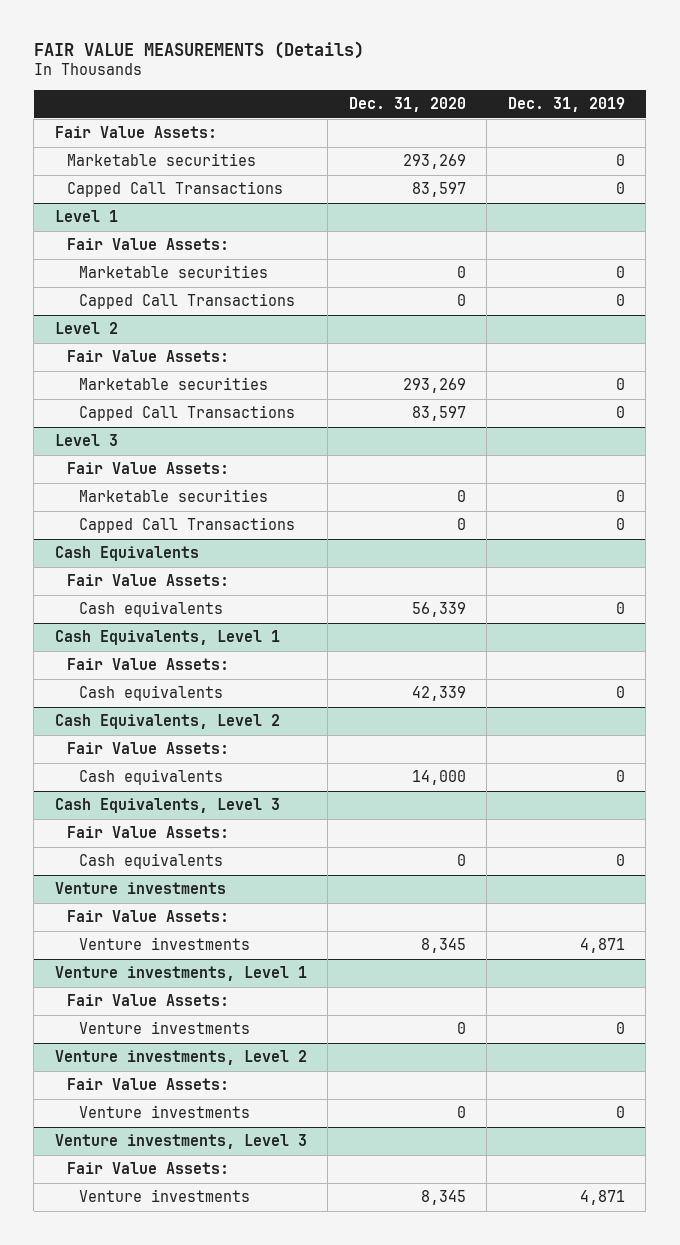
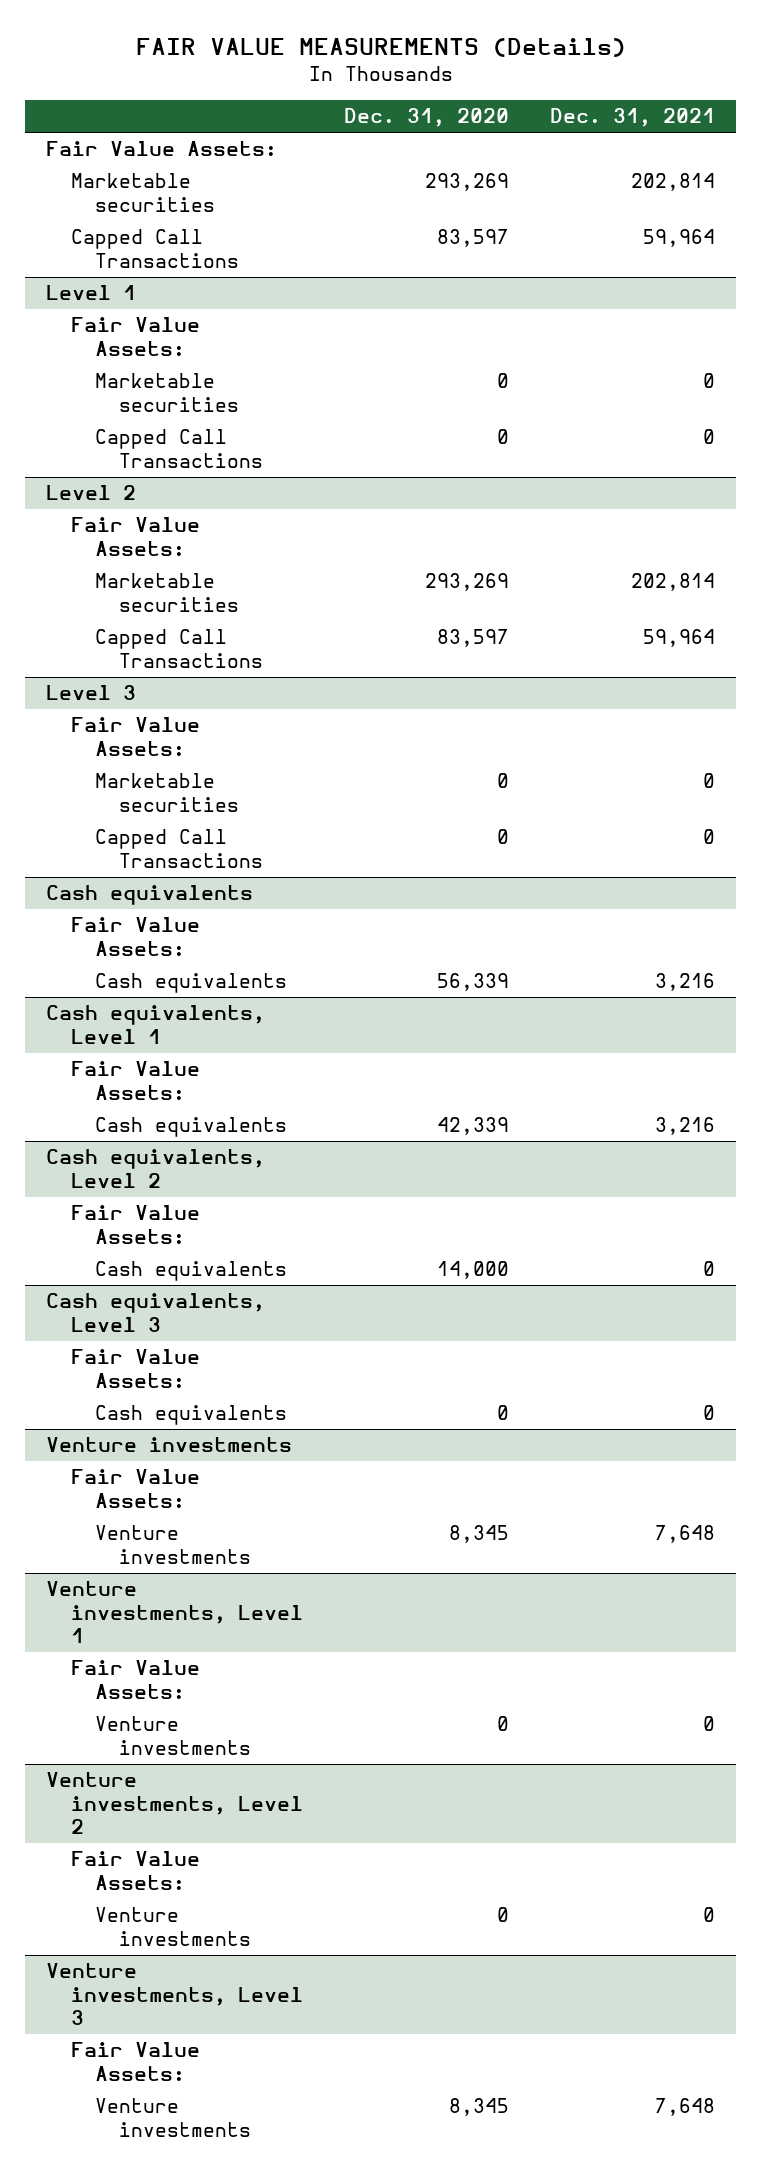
[507,96,625,112] Dec. 31, 2019 -> none
none -> [550,108,716,128] Dec. 31, 2021
[54,546,199,562] Cash Equivalents -> [46,885,254,906] Cash equivalents
[54,630,280,646] Cash Equivalents, Level 1 -> [46,1005,266,1044] Cash equivalents, Level 1
[54,714,280,730] Cash Equivalents, Level 2 -> [46,1149,266,1188] Cash equivalents, Level 2
[54,798,280,814] Cash Equivalents, Level 3 -> [46,1293,266,1332] Cash equivalents, Level 3

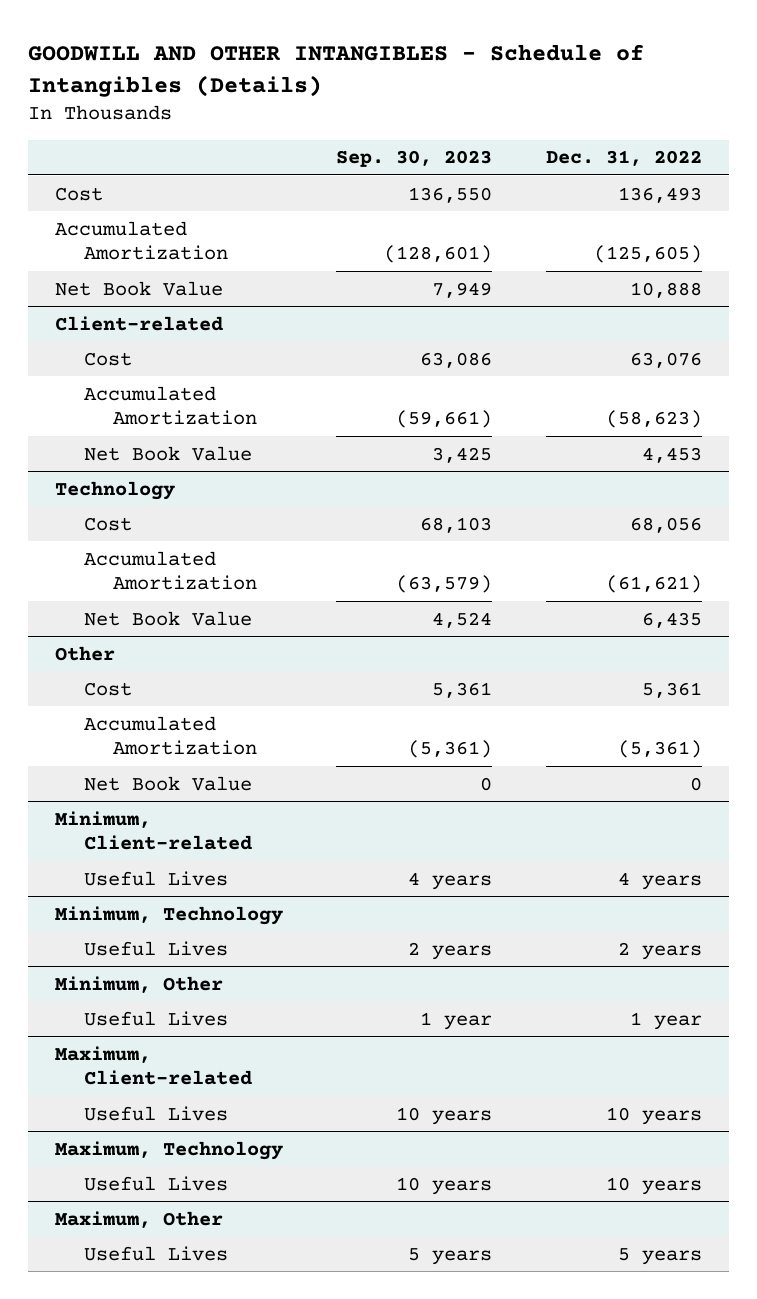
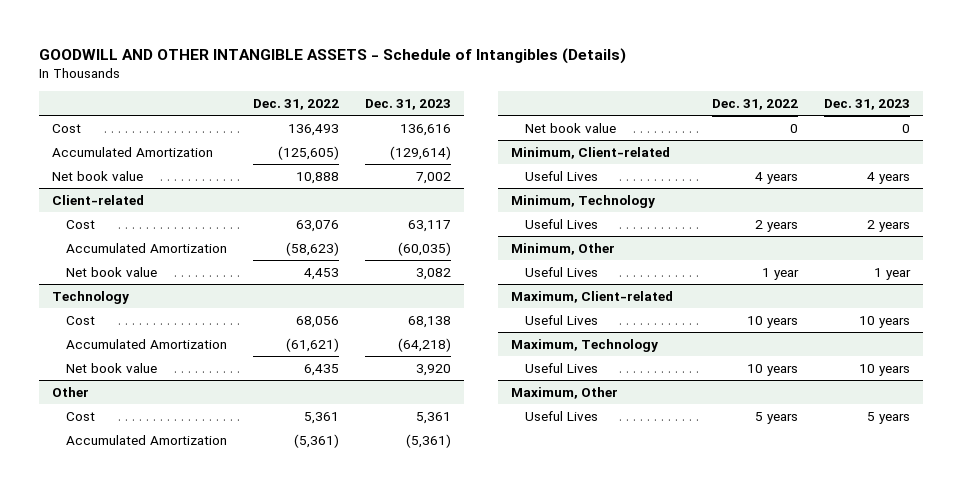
[28,43,645,97] GOODWILL AND OTHER INTANGIBLES - Schedule of Intangibles (Details) -> [38,47,626,64] GOODWILL AND OTHER INTANGIBLE ASSETS - Schedule of Intangibles (Details)
[336,150,493,168] Sep. 30, 2023 -> none
none -> [365,98,452,110] Dec. 31, 2023
[54,280,223,296] Net Book Value -> [51,170,143,181] Net book value
[83,445,252,461] Net Book Value -> [66,266,158,277] Net book value
[83,610,252,626] Net Book Value -> [66,362,158,373] Net book value
[83,775,252,791] Net Book Value -> [525,122,617,133] Net book value

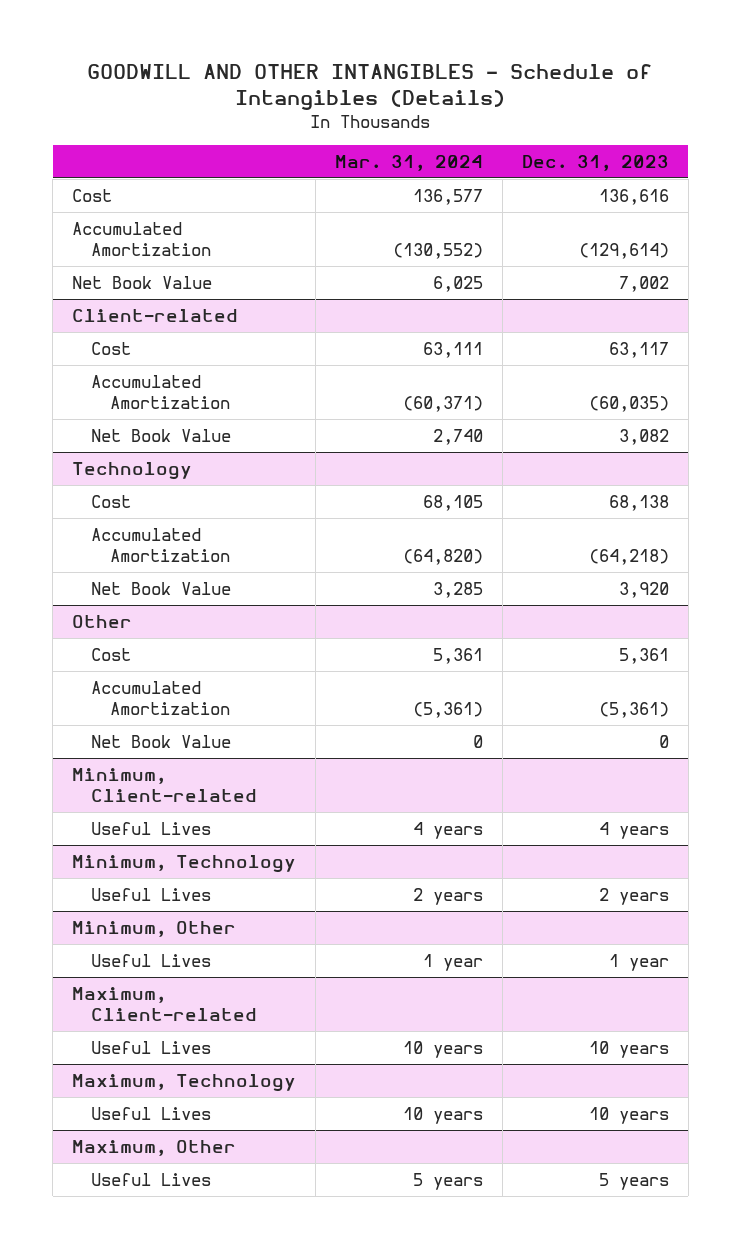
[38,47,626,64] GOODWILL AND OTHER INTANGIBLE ASSETS - Schedule of Intangibles (Details) -> [87,63,653,111] GOODWILL AND OTHER INTANGIBLES - Schedule of Intangibles (Details)
[253,98,340,110] Dec. 31, 2022 -> none
none -> [334,154,483,171] Mar. 31, 2024
[51,170,143,181] Net book value -> [71,275,212,289] Net Book Value
[66,266,158,277] Net book value -> [91,428,232,442] Net Book Value
[66,362,158,373] Net book value -> [91,581,232,595] Net Book Value
[525,122,617,133] Net book value -> [91,734,232,748] Net Book Value

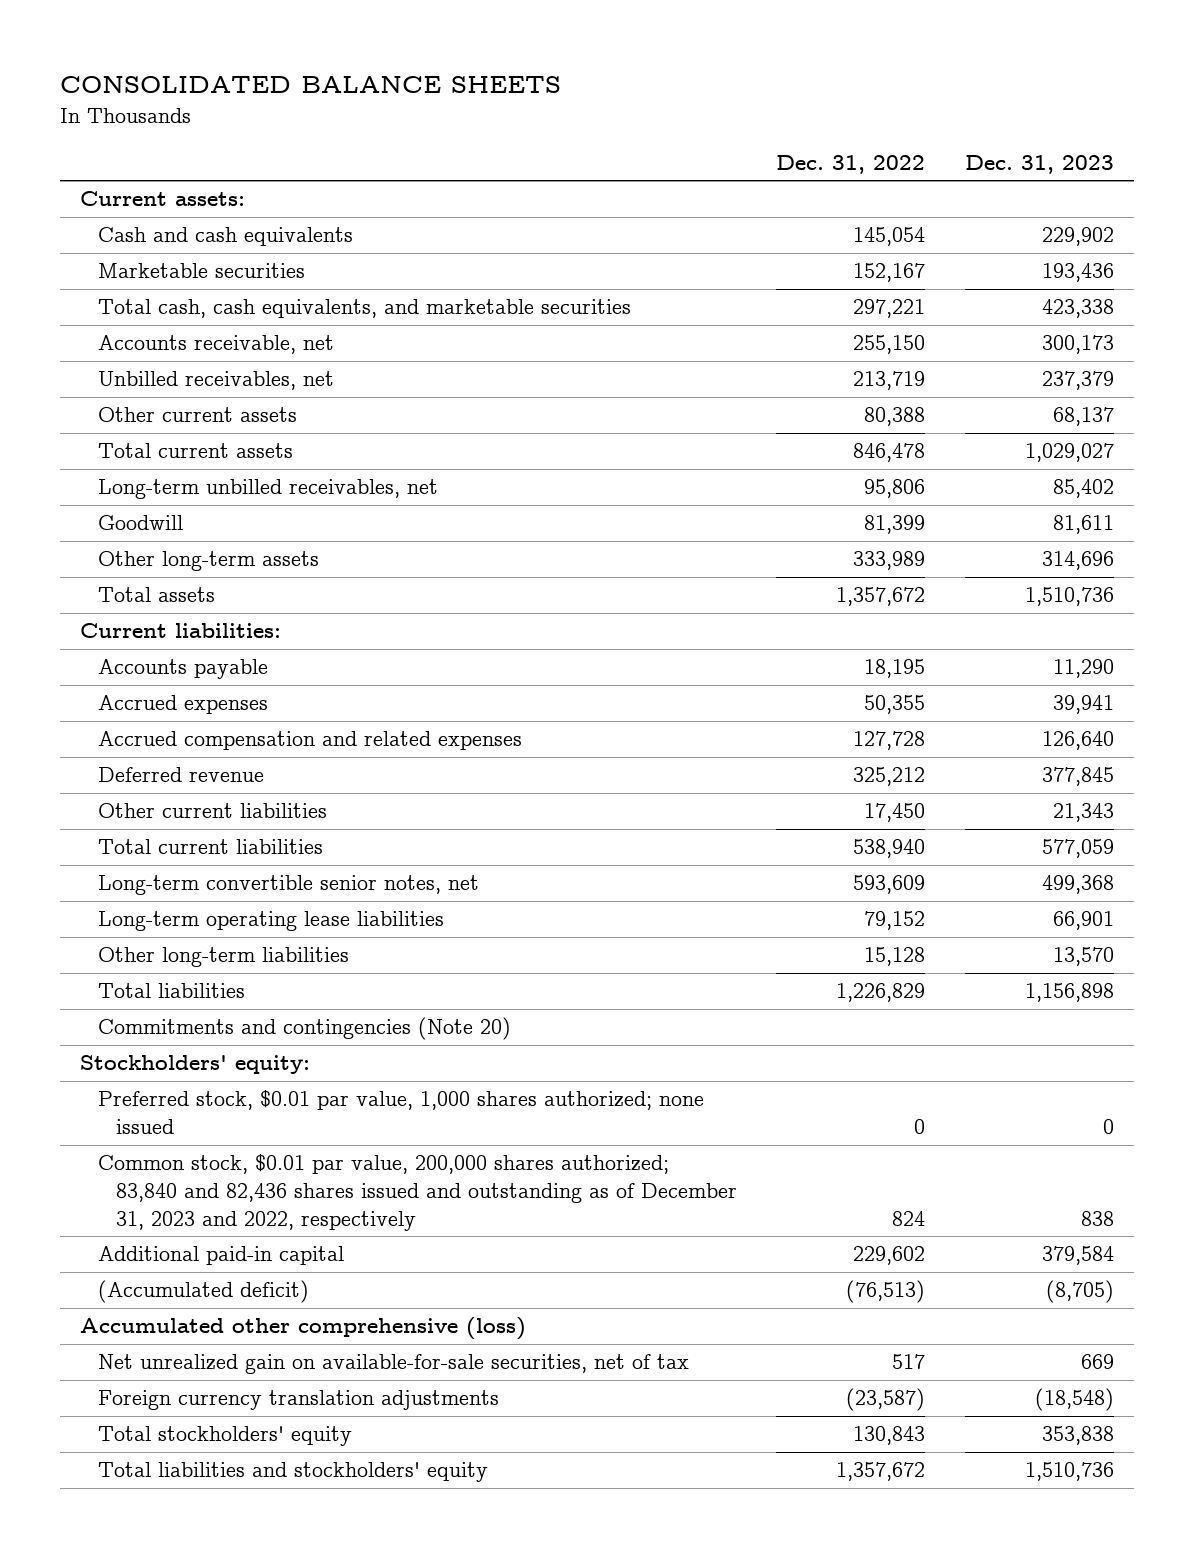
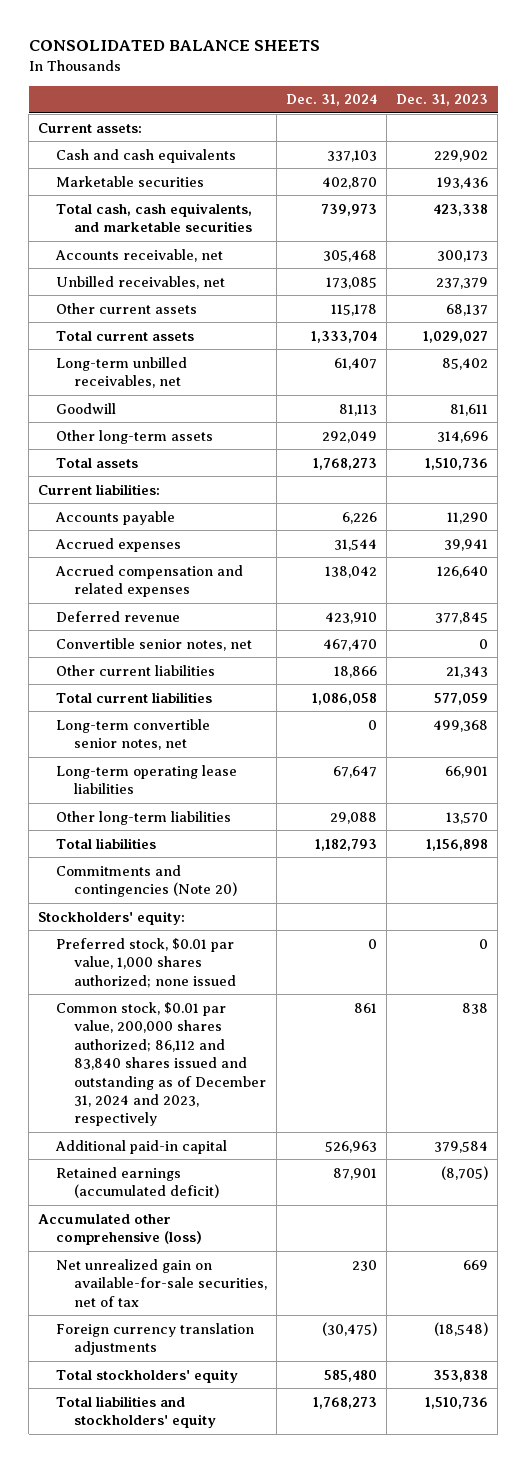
[776,154,926,174] Dec. 31, 2022 -> none
none -> [285,94,377,107] Dec. 31, 2024
none -> [56,637,253,651] Convertible senior notes, net
[97,1154,737,1232] Common stock, $0.01 par value, 200,000 shares authorized; 83,840 and 82,436 shares issued and outstanding as of December 31, 2023 and 2022, respectively -> [56,1001,266,1127] Common stock, $0.01 par value, 200,000 shares authorized; 86,112 and 83,840 shares issued and outstanding as of December 31, 2024 and 2023, respectively
[97,1280,309,1304] (Accumulated deficit) -> [56,1166,219,1199] Retained earnings (accumulated deficit)

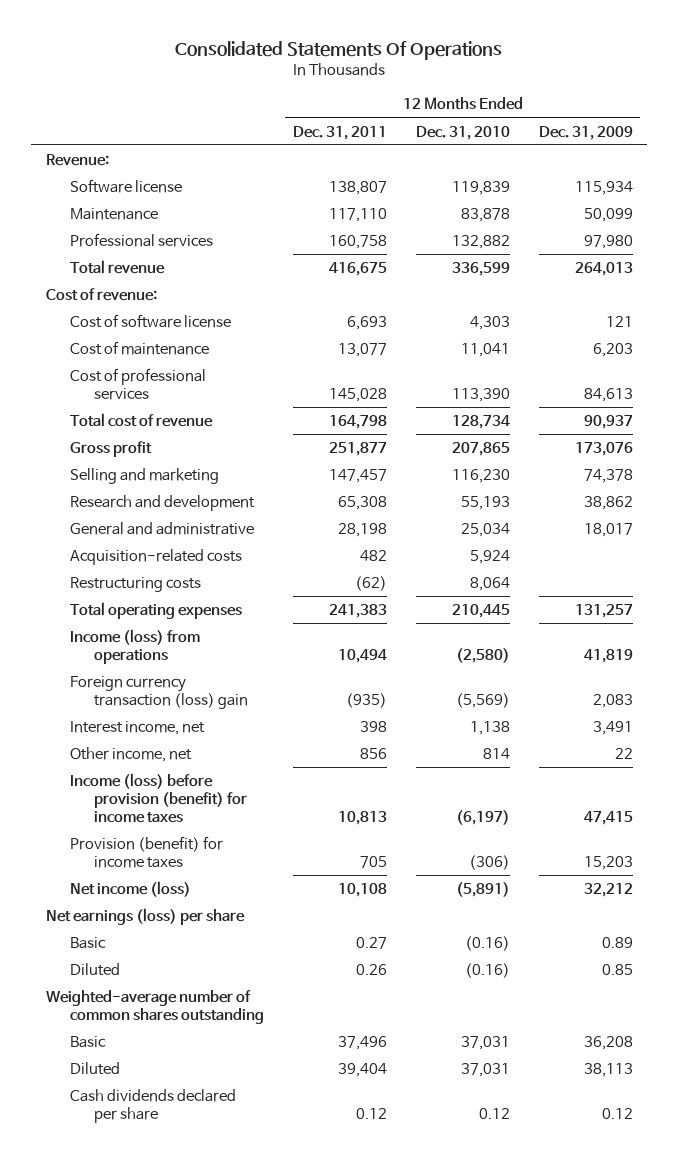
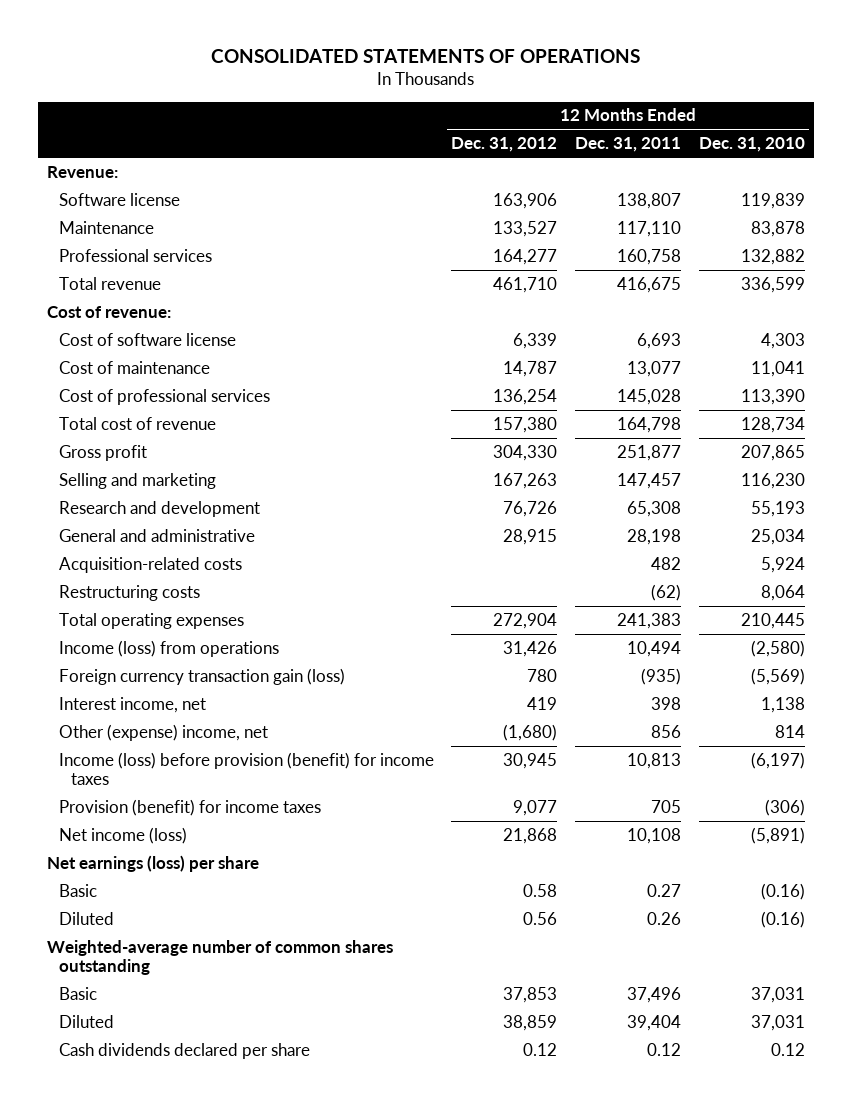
[175,40,503,60] Consolidated Statements Of Operations -> [210,49,640,64] CONSOLIDATED STATEMENTS OF OPERATIONS
[538,125,633,140] Dec. 31, 2009 -> none
none -> [451,137,558,153] Dec. 31, 2012
[69,675,248,709] Foreign currency transaction (loss) gain -> [58,667,345,685] Foreign currency transaction gain (loss)
[69,746,192,762] Other income, net -> [58,723,268,741] Other (expense) income, net

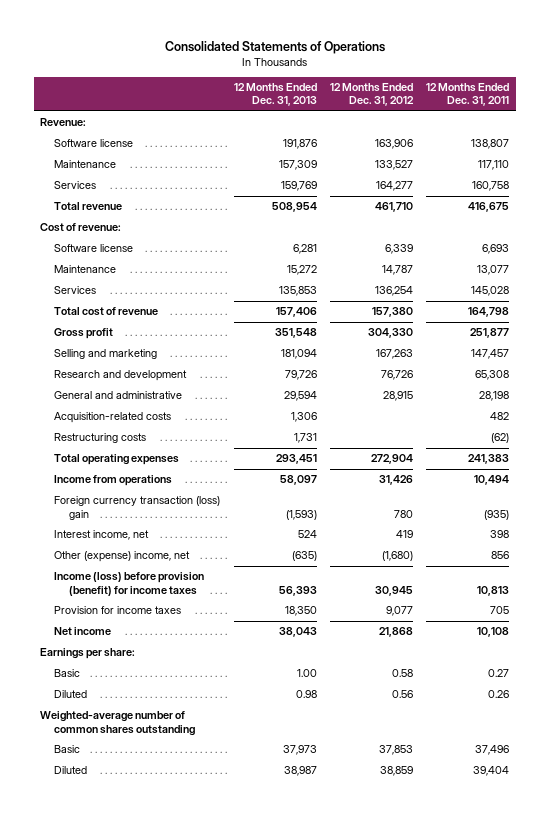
[210,49,640,64] CONSOLIDATED STATEMENTS OF OPERATIONS -> [164,40,385,54] Consolidated Statements of Operations
[698,137,805,153] Dec. 31, 2010 -> none
none -> [233,82,317,107] 12 Months Ended Dec. 31, 2013
[58,248,212,262] Professional services -> [54,181,97,190] Services
[58,332,236,346] Cost of software license -> [54,244,134,253] Software license
[58,360,210,374] Cost of maintenance -> [54,265,117,274] Maintenance
[58,388,270,405] Cost of professional services -> [54,286,97,295] Services
[58,639,279,657] Income (loss) from operations -> [54,475,173,487] Income from operations
[58,667,345,685] Foreign currency transaction gain (loss) -> [54,496,221,520] Foreign currency transaction (loss) gain
[58,798,321,816] Provision (benefit) for income taxes -> [54,606,182,615] Provision for income taxes
[58,826,187,844] Net income (loss) -> [54,627,112,636] Net income
[46,854,259,872] Net earnings (loss) per share -> [40,648,136,660] Earnings per share:
[58,1042,310,1059] Cash dividends declared per share -> none

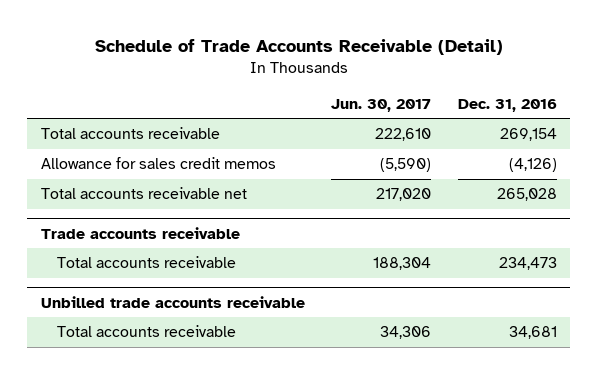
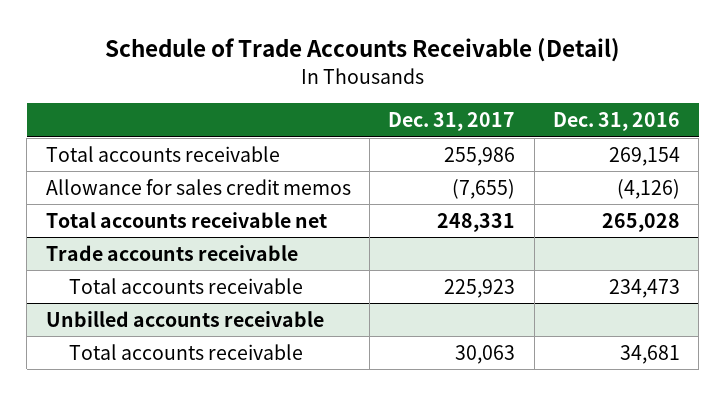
[331,98,432,112] Jun. 30, 2017 -> none
none -> [388,112,516,132] Dec. 31, 2017
[40,295,305,308] Unbilled trade accounts receivable -> [45,310,324,327] Unbilled accounts receivable

